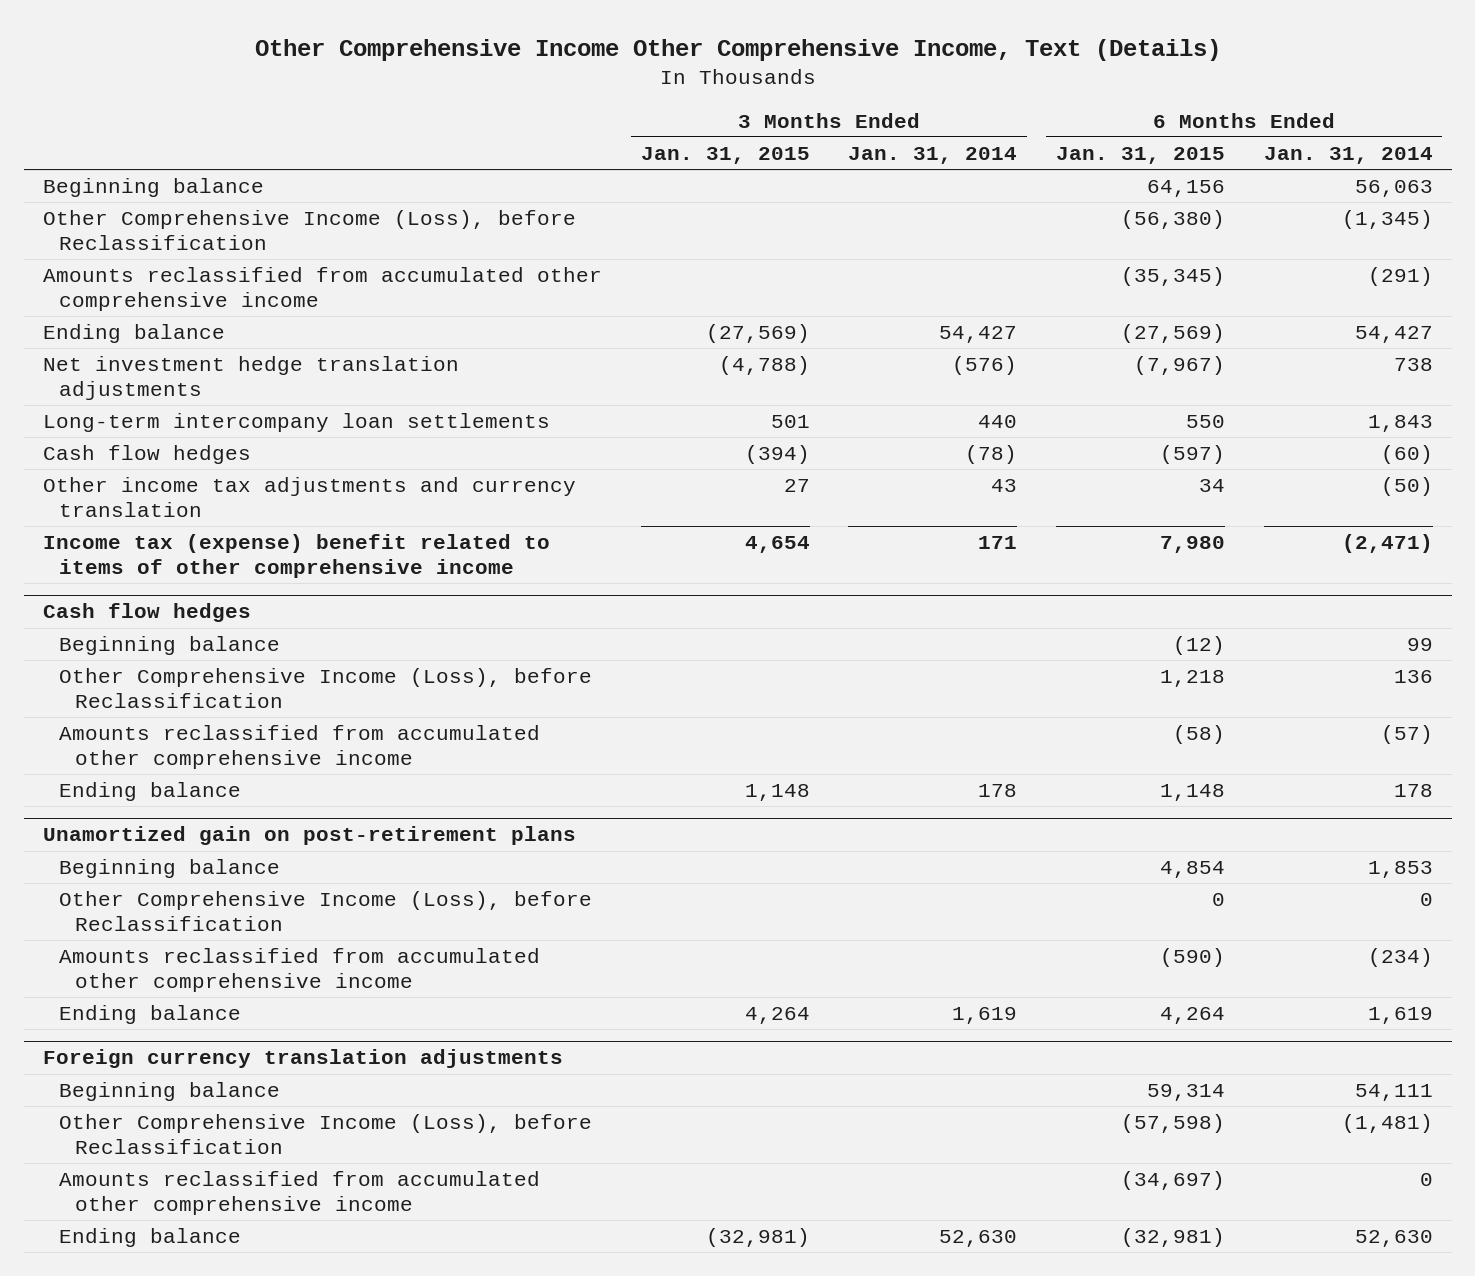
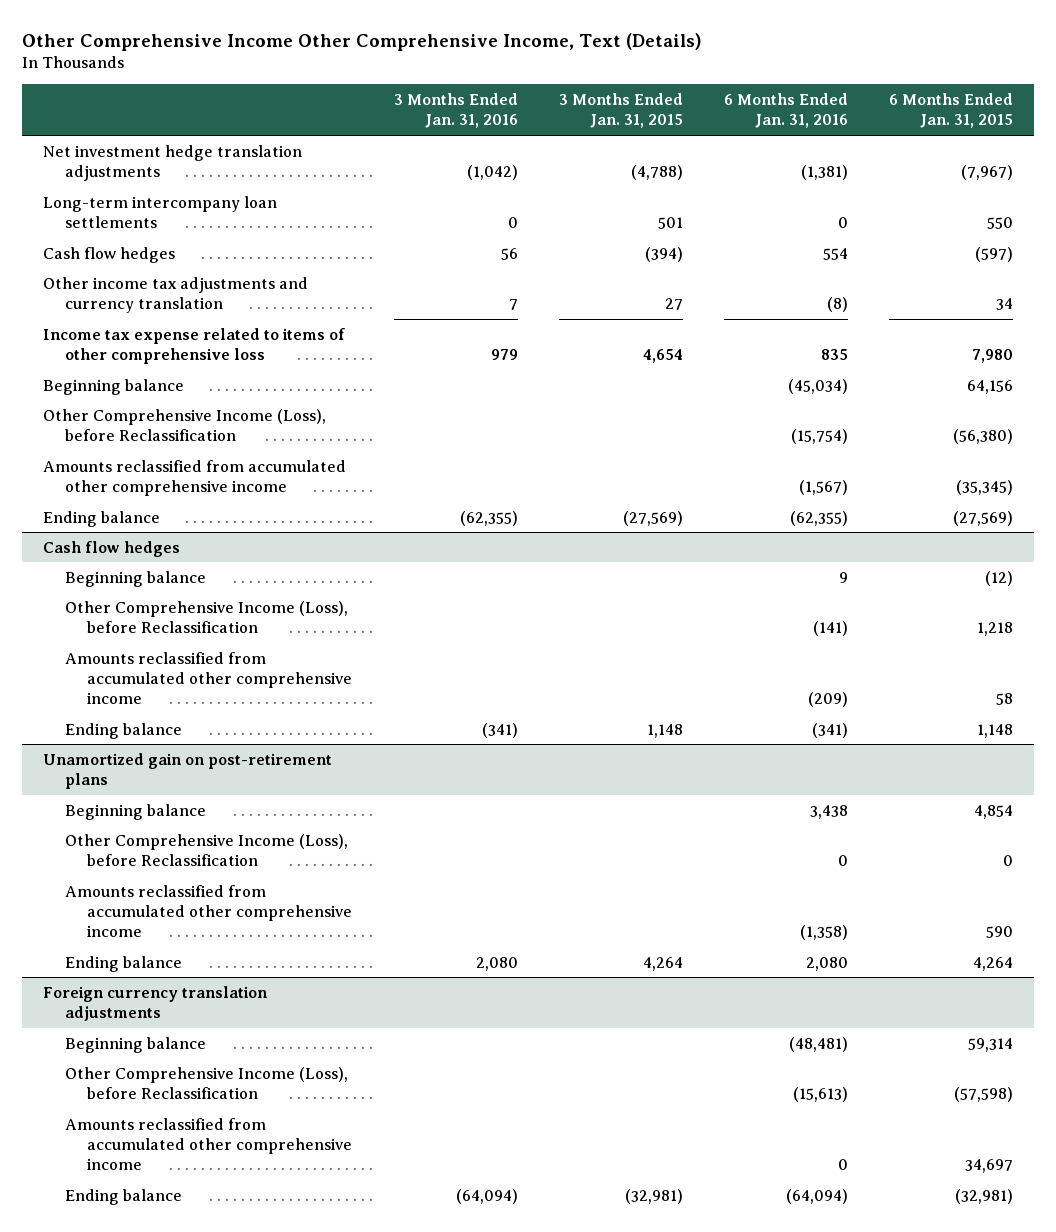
[848,146,1018,164] Jan. 31, 2014 -> none
[1263,146,1433,164] Jan. 31, 2014 -> none
none -> [393,93,518,129] 3 Months Ended Jan. 31, 2016
none -> [723,93,848,129] 6 Months Ended Jan. 31, 2016
[42,533,550,578] Income tax (expense) benefit related to items of other comprehensive income -> [42,327,345,365] Income tax expense related to items of other comprehensive loss
[42,177,264,197] Beginning balance -> [42,378,184,395] Beginning balance
[42,209,576,250] Other Comprehensive Income (Loss), before Reclassification -> [42,408,326,442] Other Comprehensive Income (Loss), before Reclassification
[42,266,602,311] Amounts reclassified from accumulated other comprehensive income -> [42,459,346,497] Amounts reclassified from accumulated other comprehensive income
[42,323,225,343] Ending balance -> [42,510,160,527] Ending balance
[1172,724,1225,744] (58) -> [996,693,1014,706] 58
[1159,947,1225,967] (590) -> [986,926,1014,939] 590
[1120,1170,1225,1190] (34,697) -> [965,1159,1014,1174] 34,697

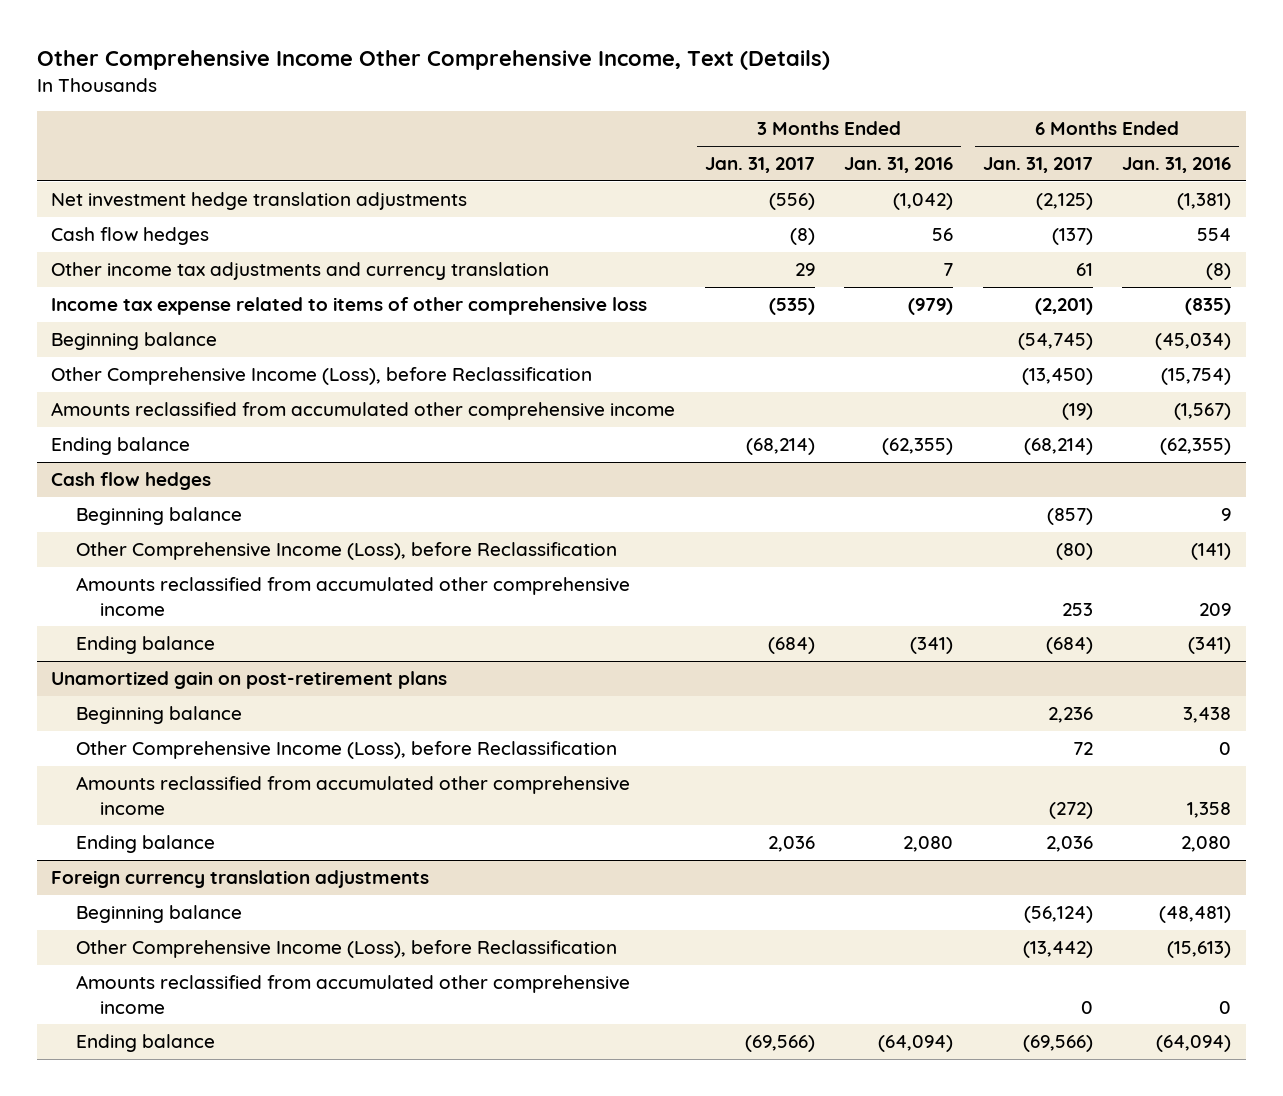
[558,93,683,129] 3 Months Ended Jan. 31, 2015 -> none
[889,93,1014,129] 6 Months Ended Jan. 31, 2015 -> none
none -> [704,157,815,174] Jan. 31, 2017
none -> [982,157,1093,174] Jan. 31, 2017
[42,195,277,229] Long-term intercompany loan settlements -> none
[490,349,518,361] 979 -> [908,298,954,316] (979)
[820,349,848,361] 835 -> [1185,298,1232,316] (835)
[807,692,848,708] (209) -> [1199,602,1232,616] 209
[799,925,848,941] (1,358) -> [1187,801,1232,818] 1,358

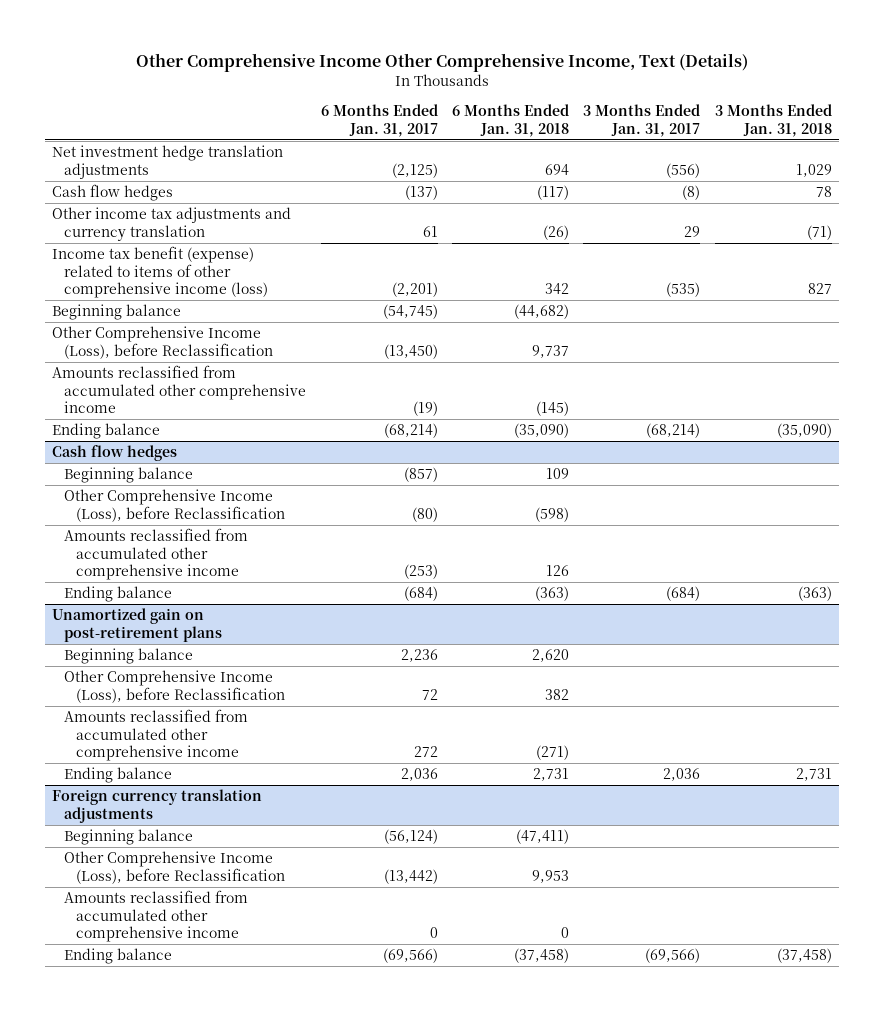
[844,157,954,174] Jan. 31, 2016 -> none
[1122,157,1232,174] Jan. 31, 2016 -> none
none -> [452,104,570,137] 6 Months Ended Jan. 31, 2018
none -> [714,104,832,137] 3 Months Ended Jan. 31, 2018
[51,297,648,316] Income tax expense related to items of other comprehensive loss -> [52,246,269,298] Income tax benefit (expense) related to items of other comprehensive income (loss)
[1061,602,1093,616] 253 -> [403,563,438,579] (253)
[1048,801,1093,819] (272) -> [413,745,438,757] 272

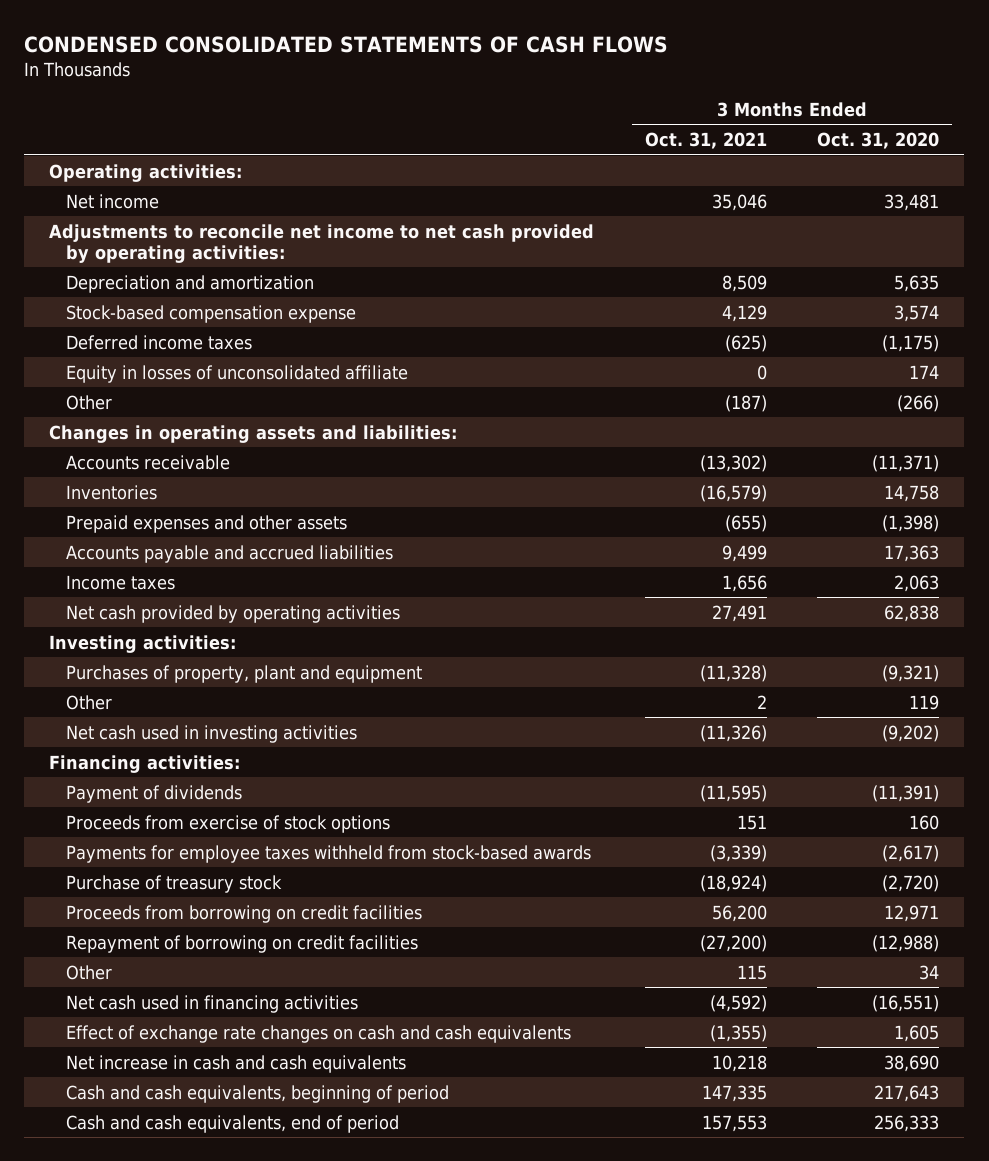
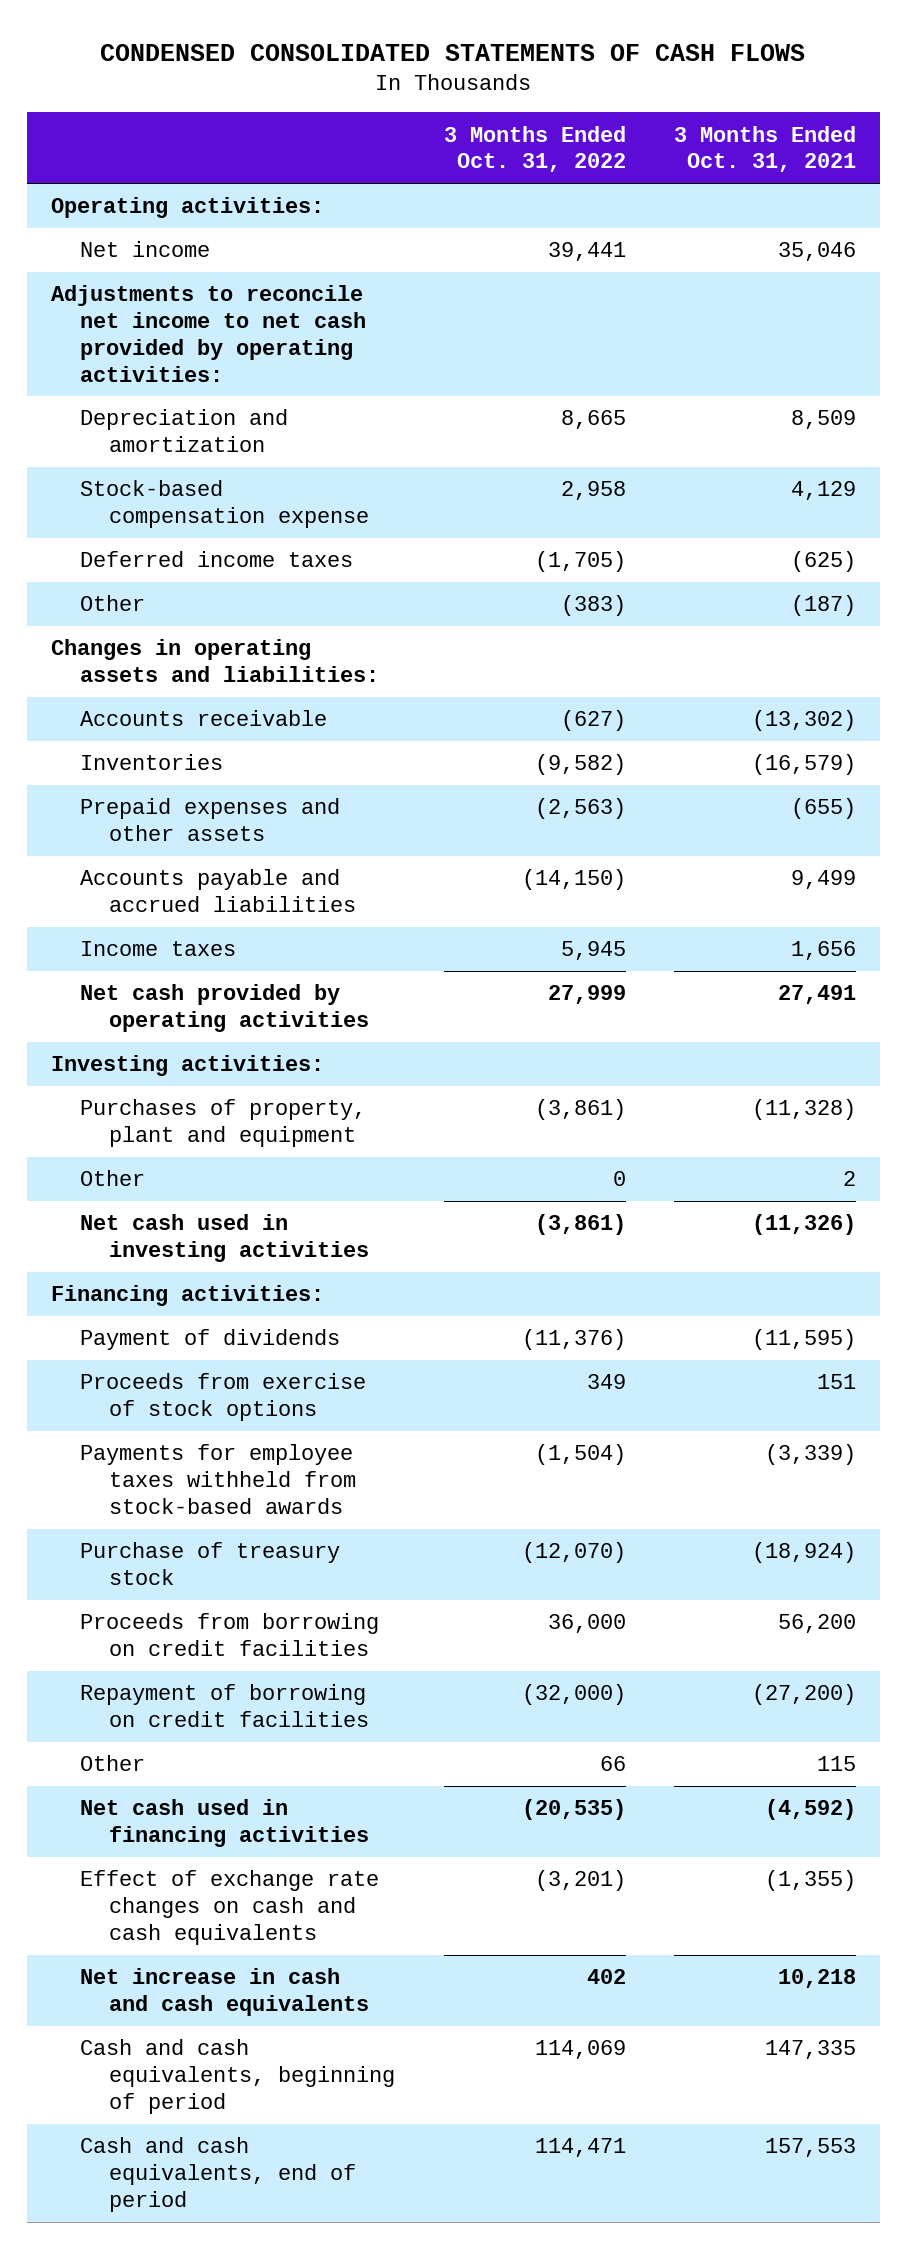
[817,131,940,149] Oct. 31, 2020 -> none
none -> [443,125,626,173] 3 Months Ended Oct. 31, 2022
[65,364,408,383] Equity in losses of unconsolidated affiliate -> none

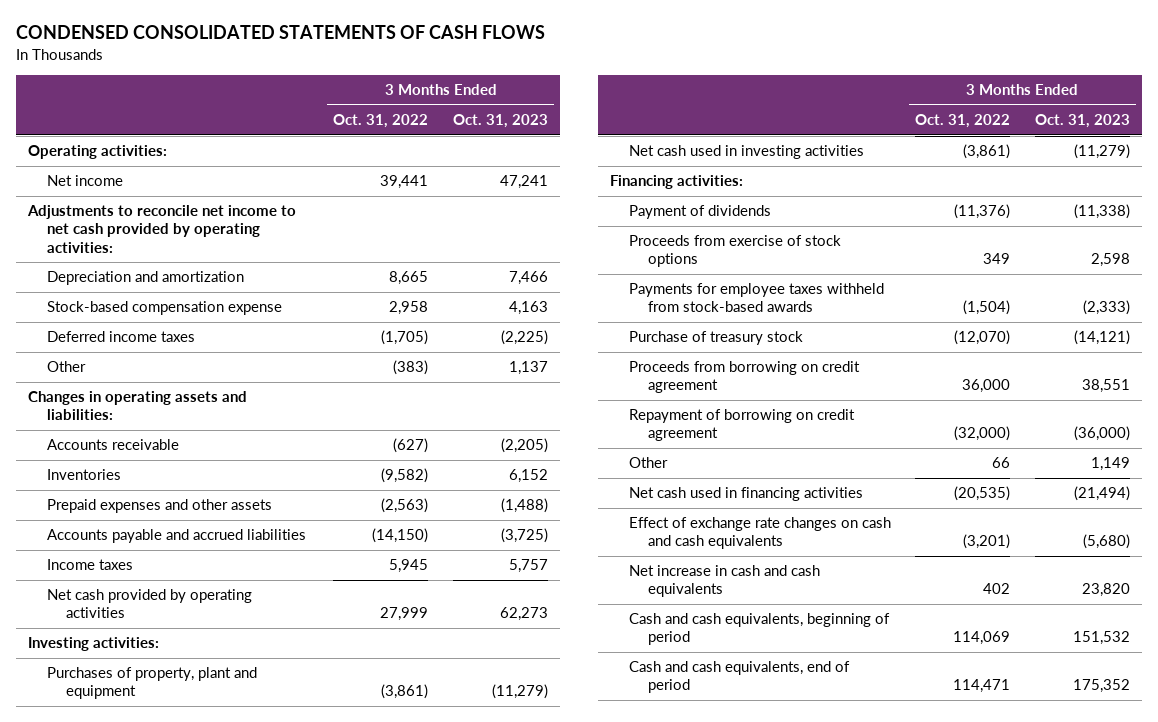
[673,125,856,173] 3 Months Ended Oct. 31, 2021 -> none
none -> [452,114,548,129] Oct. 31, 2023
[80,1170,146,1187] Other -> none
[80,1613,380,1657] Proceeds from borrowing on credit facilities -> [628,361,860,394] Proceeds from borrowing on credit agreement
[80,1684,370,1728] Repayment of borrowing on credit facilities -> [628,409,855,442] Repayment of borrowing on credit agreement

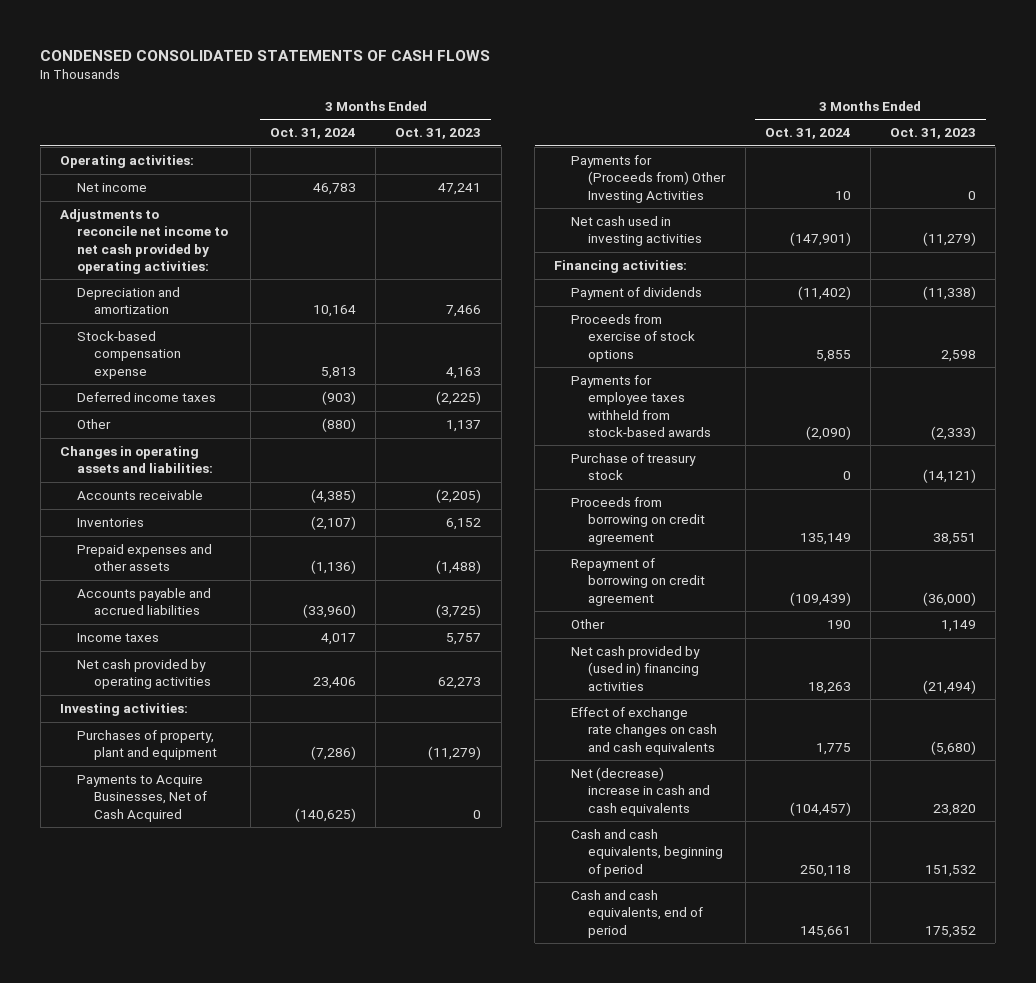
[333,114,429,129] Oct. 31, 2022 -> none
none -> [270,128,357,140] Oct. 31, 2024
none -> [76,775,208,822] Payments to Acquire Businesses, Net of Cash Acquired
none -> [571,155,727,203] Payments for (Proceeds from) Other Investing Activities
[628,487,863,502] Net cash used in financing activities -> [571,646,701,691] Net cash provided by (used in) financing activities
[628,565,820,598] Net increase in cash and cash equivalents -> [571,767,711,816] Net (decrease) increase in cash and cash equivalents

